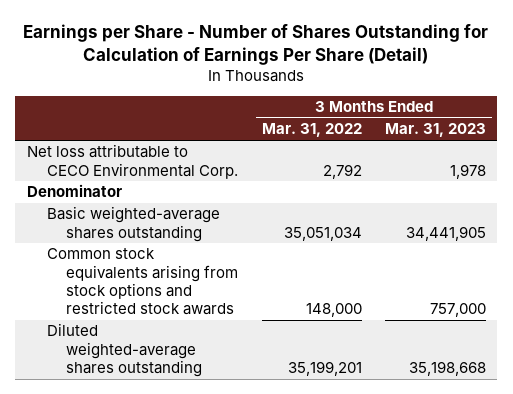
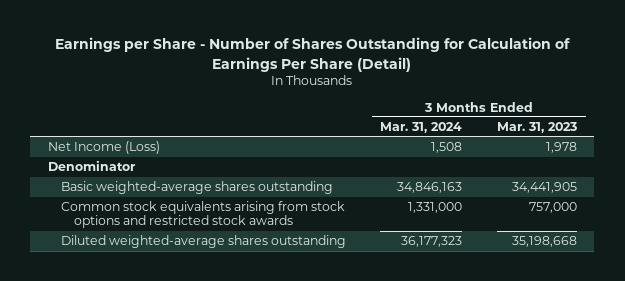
[261,123,362,138] Mar. 31, 2022 -> none
none -> [380,122,463,134] Mar. 31, 2024
[26,144,238,179] Net loss attributable to CECO Environmental Corp. -> [47,141,160,155] Net Income (Loss)

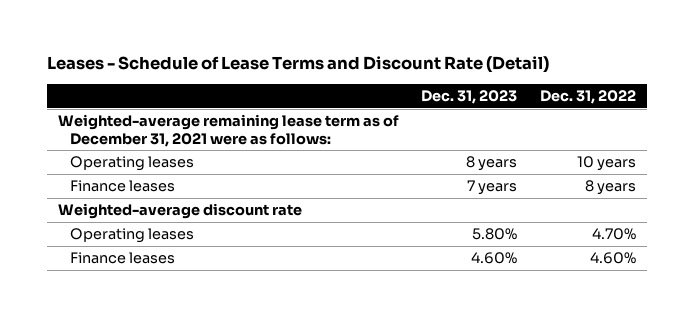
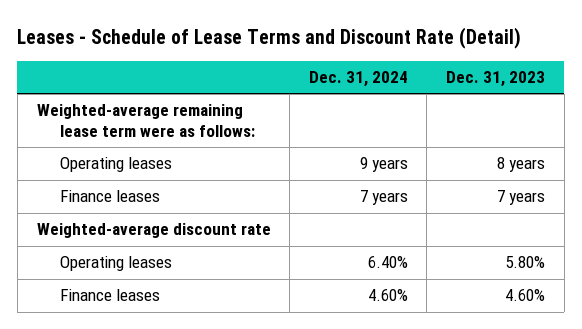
[539,90,636,105] Dec. 31, 2022 -> none
none -> [308,70,408,87] Dec. 31, 2024
[58,114,400,147] Weighted-average remaining lease term as of December 31, 2021 were as follows: -> [36,104,255,137] Weighted-average remaining lease term were as follows:

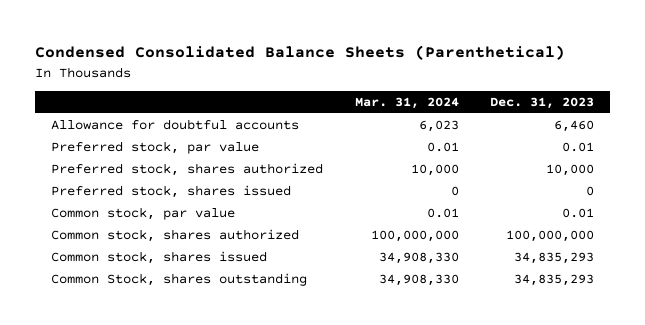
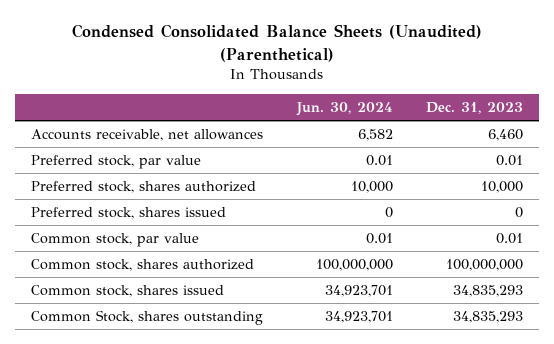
[35,45,566,61] Condensed Consolidated Balance Sheets (Parenthetical) -> [72,24,483,62] Condensed Consolidated Balance Sheets (Unaudited) (Parenthetical)
[354,96,459,109] Mar. 31, 2024 -> none
none -> [295,102,393,117] Jun. 30, 2024
[51,119,300,131] Allowance for doubtful accounts -> [31,129,264,142] Accounts receivable, net allowances

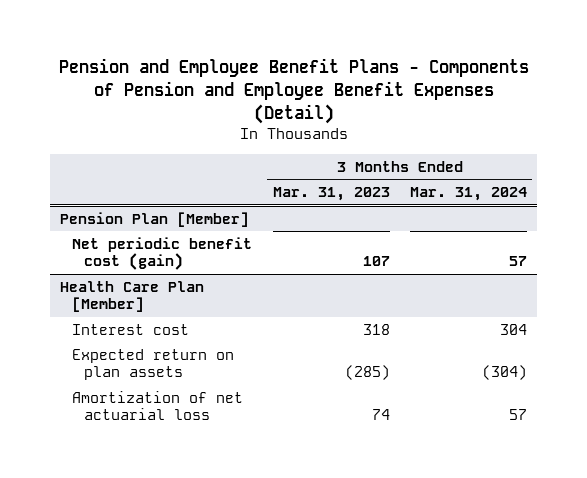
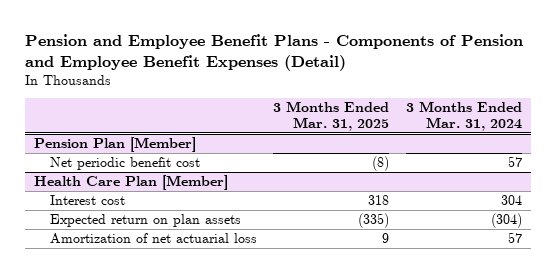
[272,187,390,202] Mar. 31, 2023 -> none
none -> [273,101,390,132] 3 Months Ended Mar. 31, 2025
[72,236,253,271] Net periodic benefit cost (gain) -> [49,157,200,171] Net periodic benefit cost

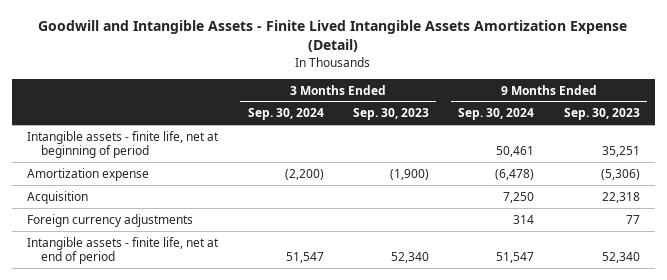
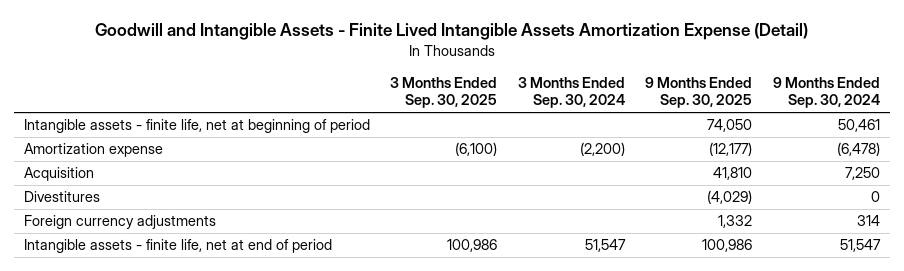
[352,108,429,121] Sep. 30, 2023 -> none
[563,108,640,121] Sep. 30, 2023 -> none
none -> [390,77,498,109] 3 Months Ended Sep. 30, 2025
none -> [645,77,753,109] 9 Months Ended Sep. 30, 2025
none -> [23,191,100,203] Divestitures

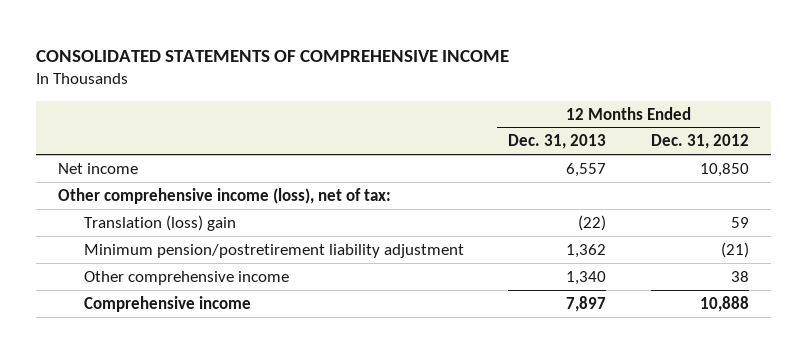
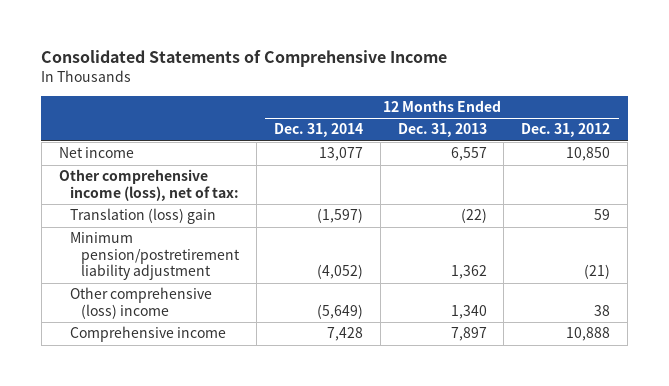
[35,49,509,62] CONSOLIDATED STATEMENTS OF COMPREHENSIVE INCOME -> [41,49,448,67] Consolidated Statements of Comprehensive Income
none -> [273,123,363,138] Dec. 31, 2014
[84,270,290,285] Other comprehensive income -> [69,287,212,319] Other comprehensive (loss) income

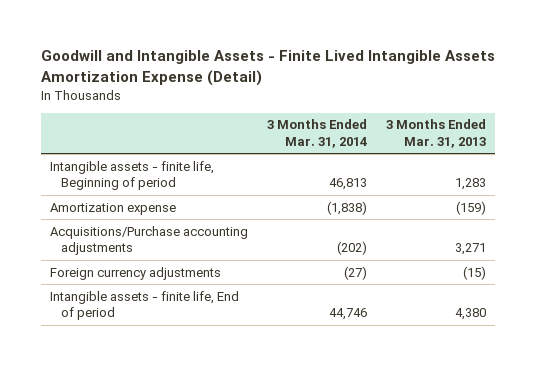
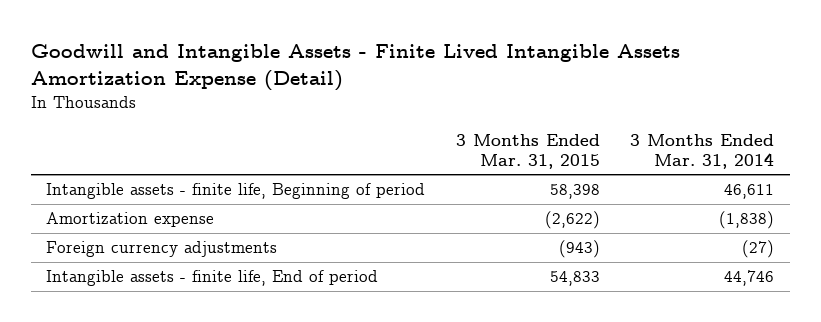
[386,119,487,149] 3 Months Ended Mar. 31, 2013 -> none
none -> [455,133,600,169] 3 Months Ended Mar. 31, 2015
[329,178,368,191] 46,813 -> [724,184,775,200] 46,611
[50,225,249,256] Acquisitions/Purchase accounting adjustments -> none

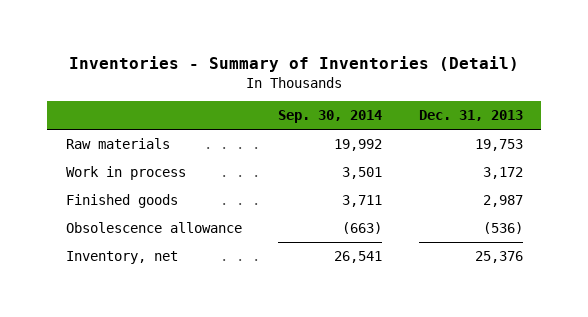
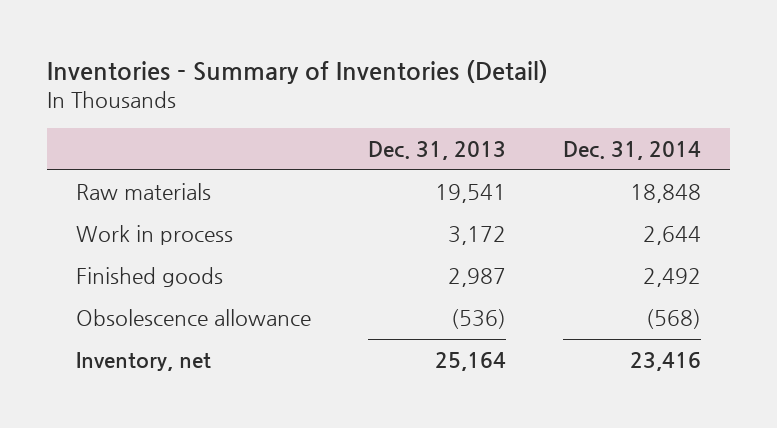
[278,110,383,124] Sep. 30, 2014 -> none
none -> [563,140,702,160] Dec. 31, 2014
[474,138,523,151] 19,753 -> [435,184,507,204] 19,541
[474,250,523,263] 25,376 -> [435,352,507,372] 25,164

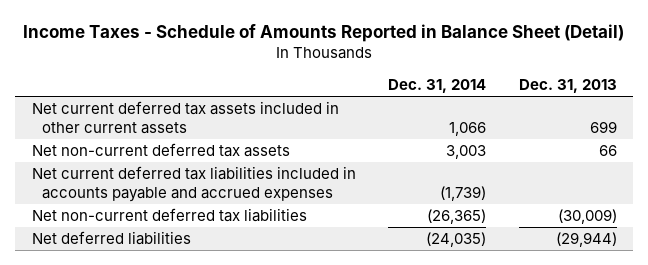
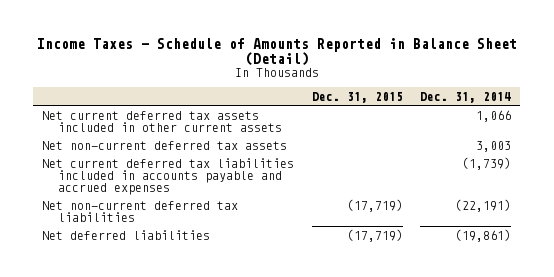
[518,78,617,93] Dec. 31, 2013 -> none
none -> [311,91,403,103] Dec. 31, 2015
[427,208,487,224] (26,365) -> [455,198,512,212] (22,191)
[426,231,487,247] (24,035) -> [455,228,512,242] (19,861)

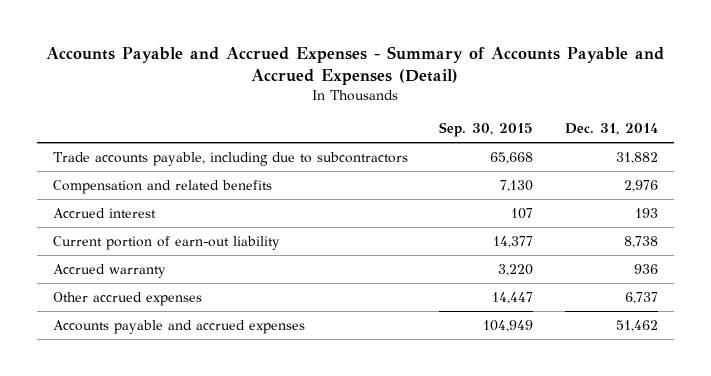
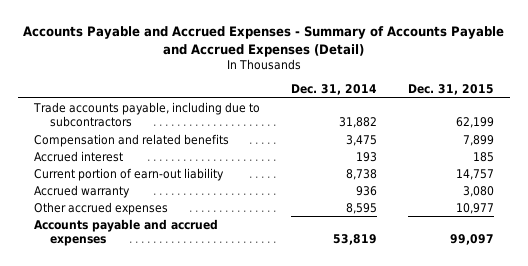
[439,122,534,138] Sep. 30, 2015 -> none
none -> [408,84,495,96] Dec. 31, 2015
[624,179,659,192] 2,976 -> [346,134,378,146] 3,475
[625,291,659,304] 6,737 -> [346,202,378,214] 8,595
[616,319,659,332] 51,462 -> [333,234,378,246] 53,819

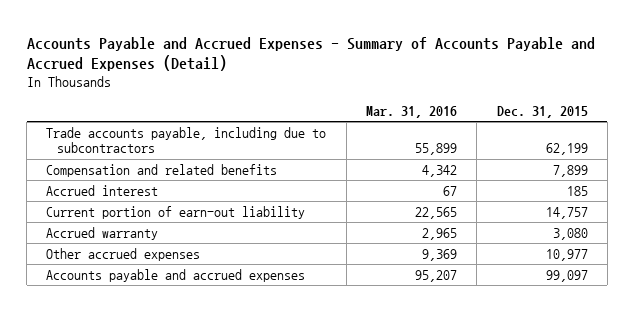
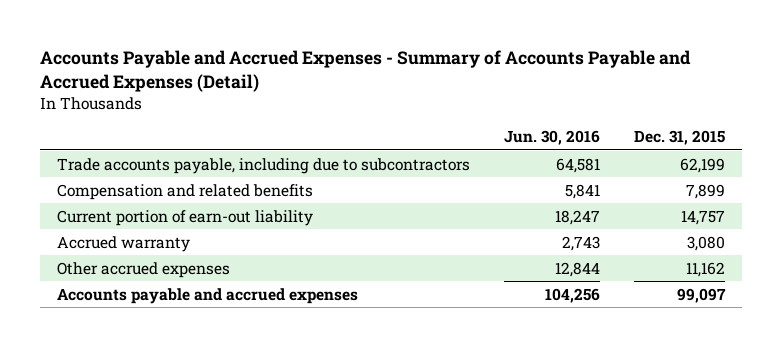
[366,105,458,118] Mar. 31, 2016 -> none
none -> [503,130,600,146] Jun. 30, 2016
[46,184,159,196] Accrued interest -> none
[545,248,588,261] 10,977 -> [685,261,725,277] 11,162

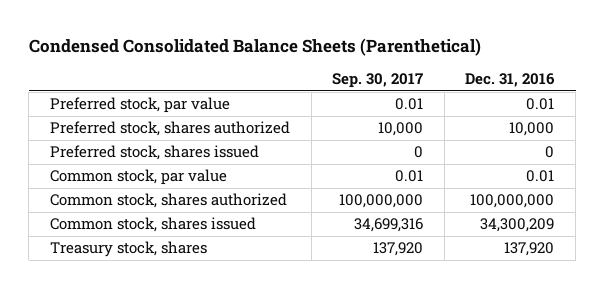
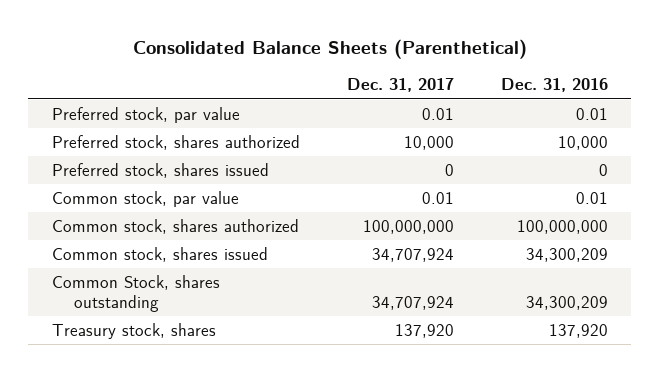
[28,37,481,56] Condensed Consolidated Balance Sheets (Parenthetical) -> [132,39,527,60] Consolidated Balance Sheets (Parenthetical)
[332,73,424,89] Sep. 30, 2017 -> none
none -> [346,78,454,93] Dec. 31, 2017
none -> [51,274,220,312] Common Stock, shares outstanding

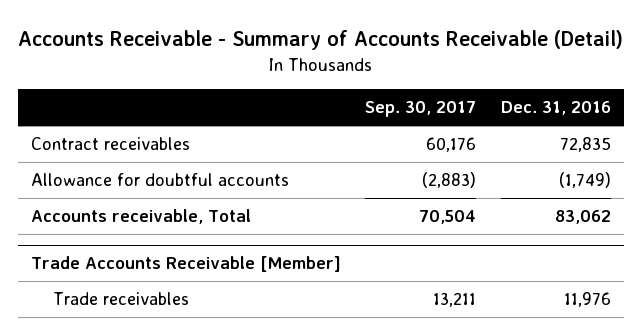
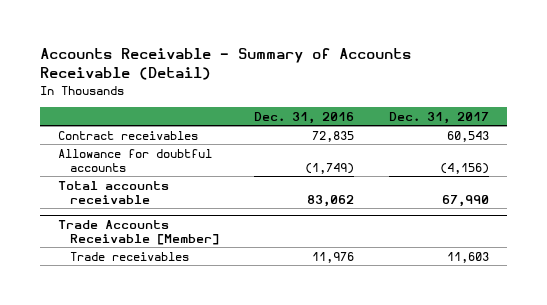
[365,101,477,118] Sep. 30, 2017 -> none
none -> [389,111,490,124] Dec. 31, 2017
[30,209,251,225] Accounts receivable, Total -> [57,180,169,204] Total accounts receivable

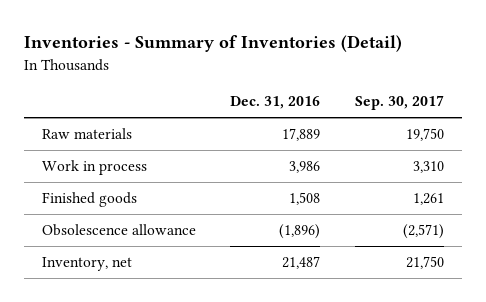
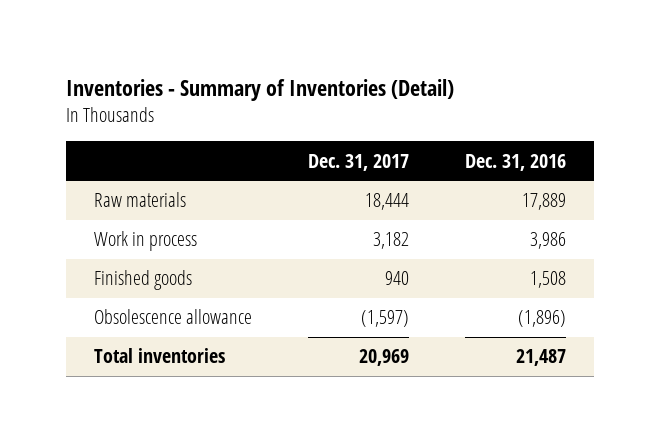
[355,95,445,111] Sep. 30, 2017 -> none
none -> [308,153,410,171] Dec. 31, 2017
[41,257,132,272] Inventory, net -> [94,348,226,364] Total inventories

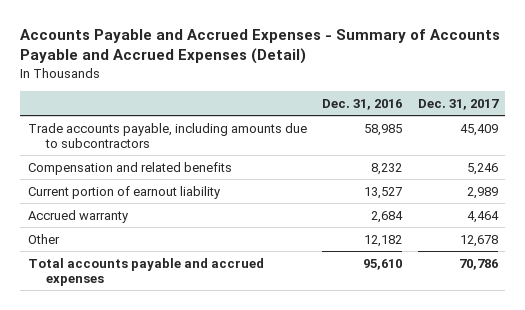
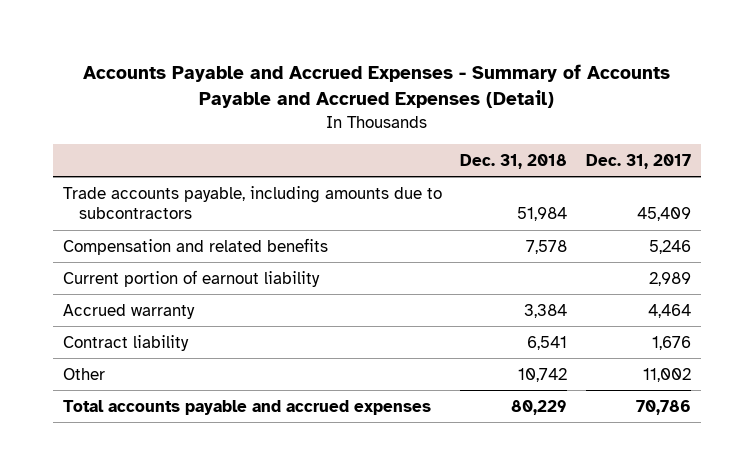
[322,98,403,110] Dec. 31, 2016 -> none
none -> [460,153,568,169] Dec. 31, 2018
none -> [62,334,189,351] Contract liability
[459,234,498,247] 12,678 -> [643,367,692,382] 11,002

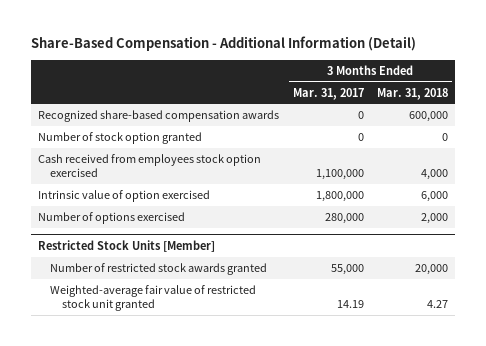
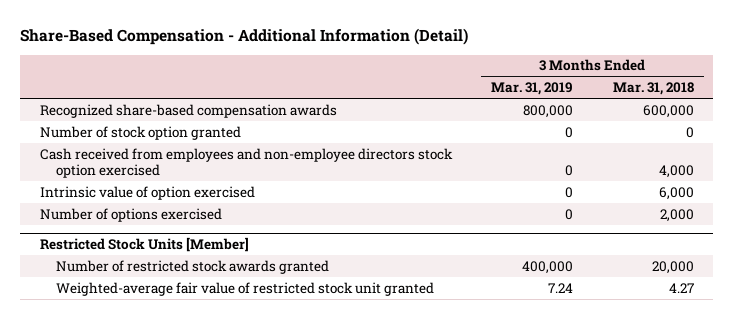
[292,87,364,100] Mar. 31, 2017 -> none
none -> [491,82,574,96] Mar. 31, 2019
[37,154,261,177] Cash received from employees stock option exercised -> [39,147,453,178] Cash received from employees and non-employee directors stock option exercised

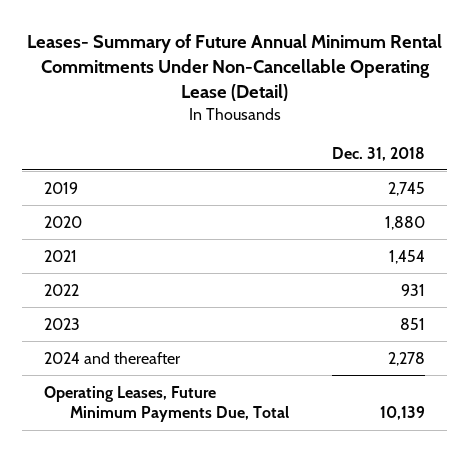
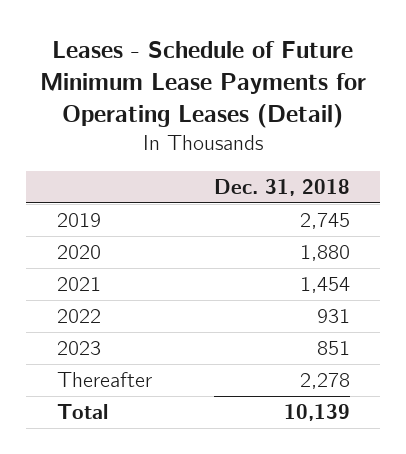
[26,33,442,101] Leases- Summary of Future Annual Minimum Rental Commitments Under Non-Cancellable Operating Lease (Detail) -> [40,41,367,129] Leases - Schedule of Future Minimum Lease Payments for Operating Leases (Detail)
[44,351,182,364] 2024 and thereafter -> [56,372,152,388] Thereafter
[44,385,289,423] Operating Leases, Future Minimum Payments Due, Total -> [56,404,108,420] Total

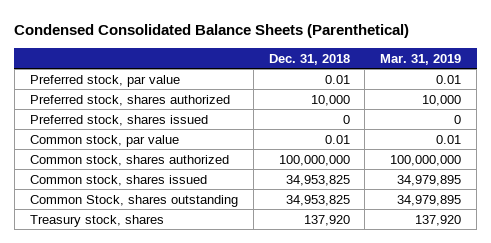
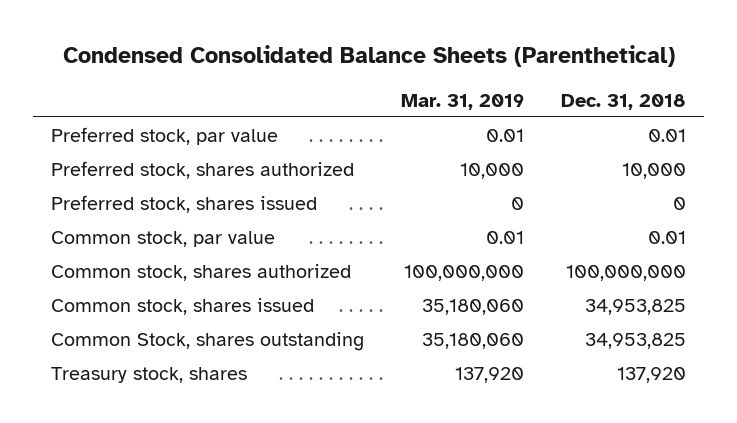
[397,174,462,186] 34,979,895 -> [422,298,525,315] 35,180,060
[397,194,462,206] 34,979,895 -> [422,332,525,349] 35,180,060

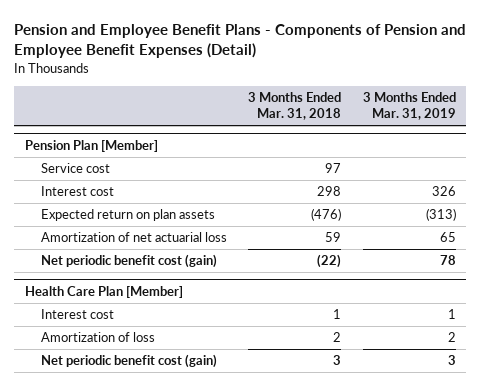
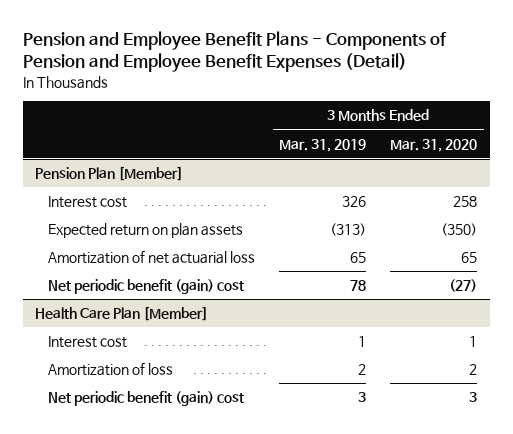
[248,92,342,121] 3 Months Ended Mar. 31, 2018 -> none
none -> [390,138,478,152] Mar. 31, 2020
[41,163,111,174] Service cost -> none
[41,254,218,269] Net periodic benefit cost (gain) -> [48,279,245,295] Net periodic benefit (gain) cost
[41,354,218,369] Net periodic benefit cost (gain) -> [48,391,245,407] Net periodic benefit (gain) cost

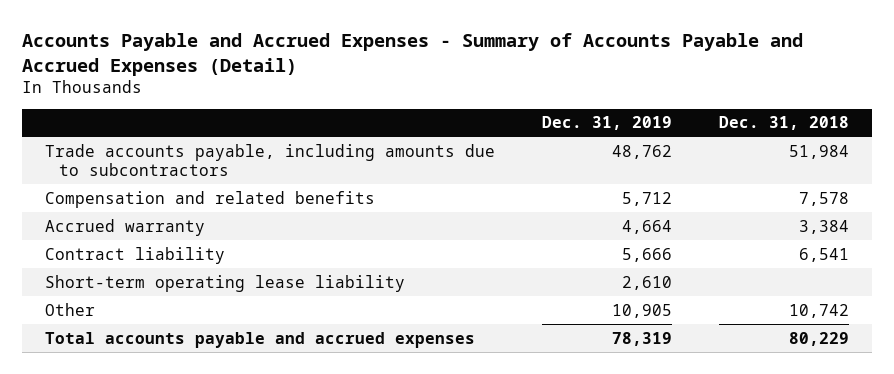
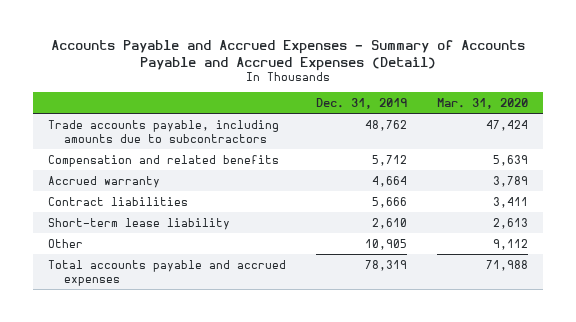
[718,116,849,131] Dec. 31, 2018 -> none
none -> [437,97,529,109] Mar. 31, 2020
[45,246,226,264] Contract liability -> [47,196,188,206] Contract liabilities
[45,274,406,292] Short-term operating lease liability -> [47,217,230,230] Short-term lease liability

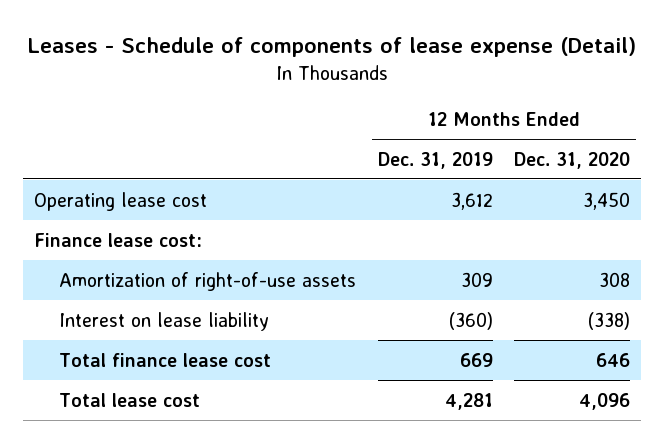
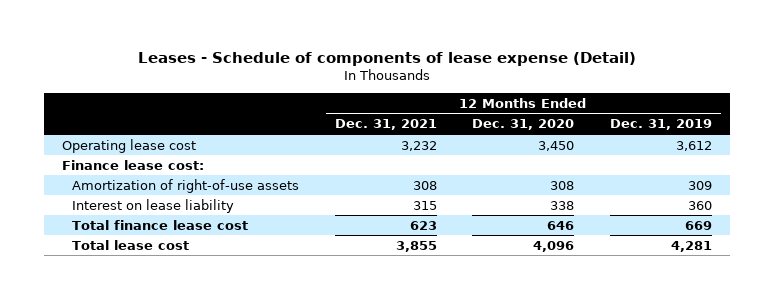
none -> [334,119,437,131] Dec. 31, 2021
[448,311,493,330] (360) -> [687,200,712,210] 360
[588,311,631,330] (338) -> [550,200,575,210] 338

